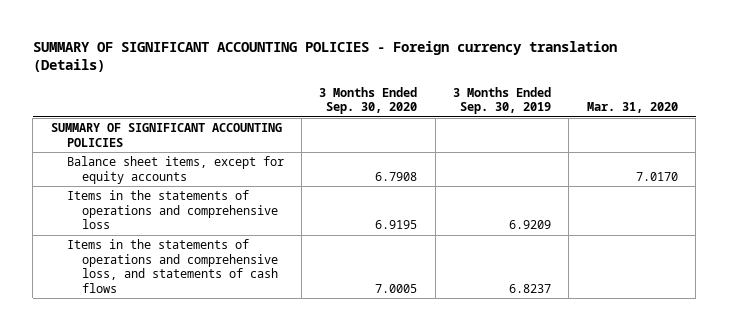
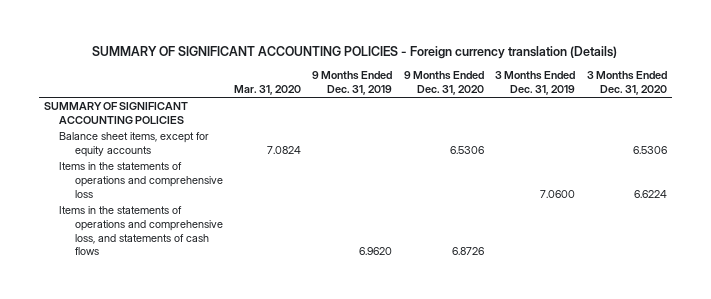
[319,86,418,115] 3 Months Ended Sep. 30, 2020 -> none
[453,86,552,115] 3 Months Ended Sep. 30, 2019 -> none
none -> [312,71,393,95] 9 Months Ended Dec. 31, 2019
none -> [403,71,484,95] 9 Months Ended Dec. 31, 2020
none -> [495,71,576,95] 3 Months Ended Dec. 31, 2019
none -> [586,71,667,95] 3 Months Ended Dec. 31, 2020
[635,171,678,181] 7.0170 -> [267,146,302,155] 7.0824

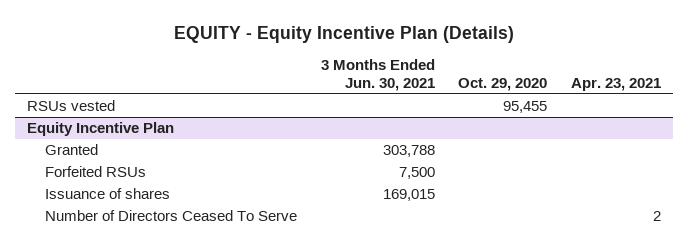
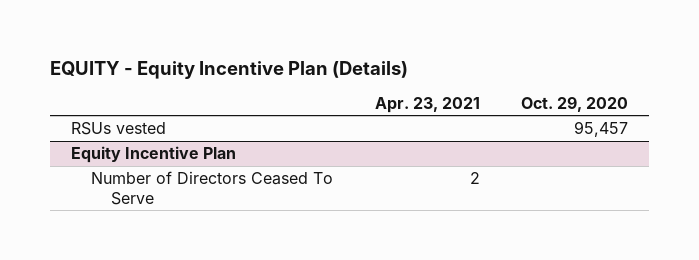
[320,59,435,92] 3 Months Ended Jun. 30, 2021 -> none
[503,101,548,114] 95,455 -> [574,121,629,138] 95,457
[45,144,99,156] Granted -> none
[45,166,147,178] Forfeited RSUs -> none
[45,188,171,200] Issuance of shares -> none

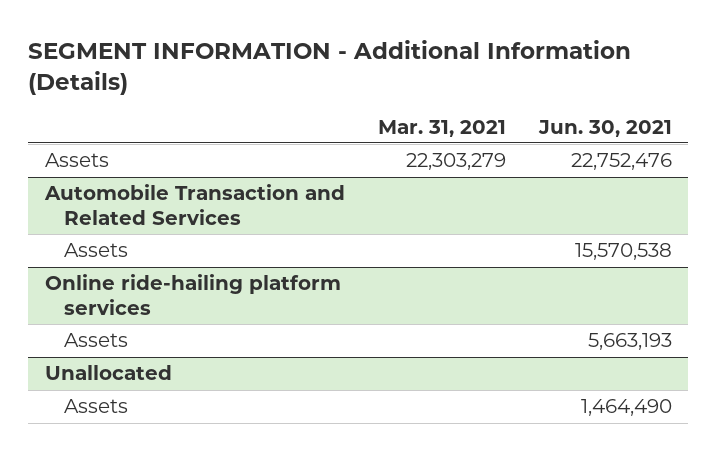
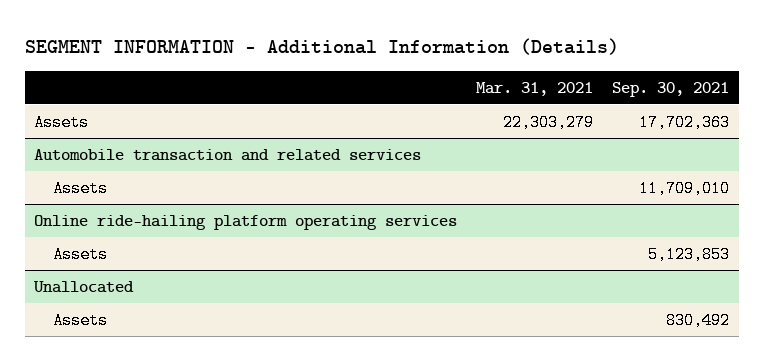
[537,119,672,137] Jun. 30, 2021 -> none
none -> [612,81,730,97] Sep. 30, 2021
[43,184,345,225] Automobile Transaction and Related Services -> [34,148,422,161] Automobile transaction and related services
[44,274,341,315] Online ride-hailing platform services -> [34,214,458,230] Online ride-hailing platform operating services

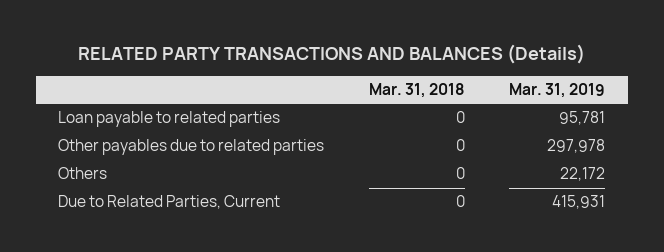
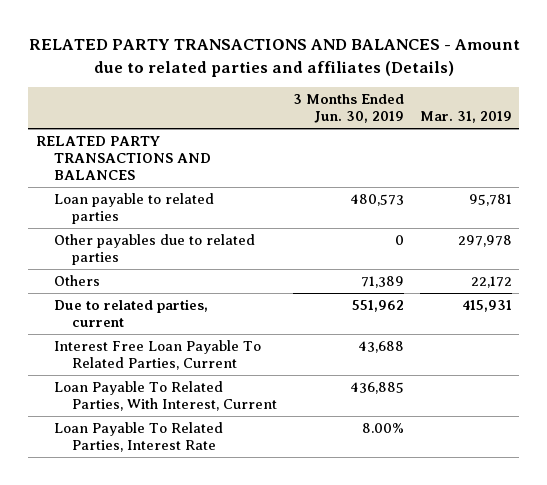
[77,44,585,65] RELATED PARTY TRANSACTIONS AND BALANCES (Details) -> [28,39,520,77] RELATED PARTY TRANSACTIONS AND BALANCES - Amount due to related parties and affiliates (Details)
[368,83,465,99] Mar. 31, 2018 -> none
none -> [292,93,404,123] 3 Months Ended Jun. 30, 2019
none -> [35,136,212,180] RELATED PARTY TRANSACTIONS AND BALANCES
[58,195,281,210] Due to Related Parties, Current -> [54,299,209,327] Due to related parties, current
none -> [54,340,262,370] Interest Free Loan Payable To Related Parties, Current
none -> [54,381,278,411] Loan Payable To Related Parties, With Interest, Current
none -> [54,422,224,452] Loan Payable To Related Parties, Interest Rate

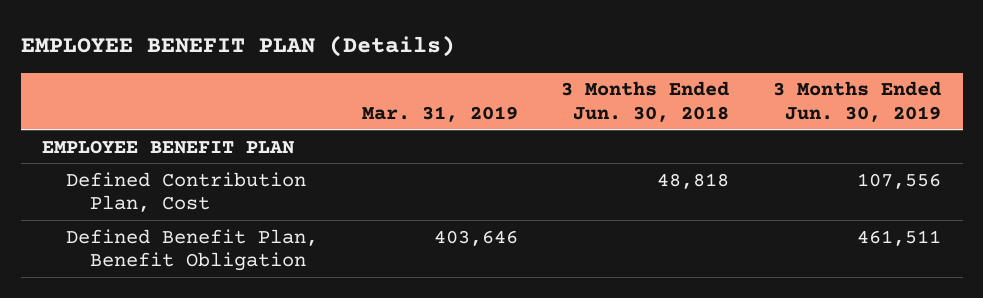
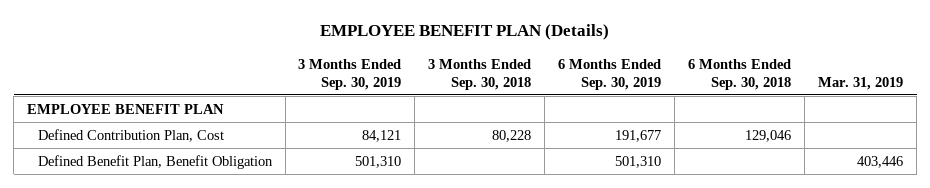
[561,81,730,122] 3 Months Ended Jun. 30, 2018 -> none
[772,81,941,122] 3 Months Ended Jun. 30, 2019 -> none
none -> [298,58,402,90] 3 Months Ended Sep. 30, 2019
none -> [428,58,532,90] 3 Months Ended Sep. 30, 2018
none -> [558,58,662,90] 6 Months Ended Sep. 30, 2019
none -> [688,58,792,90] 6 Months Ended Sep. 30, 2018
[433,229,518,246] 403,646 -> [857,155,904,168] 403,446

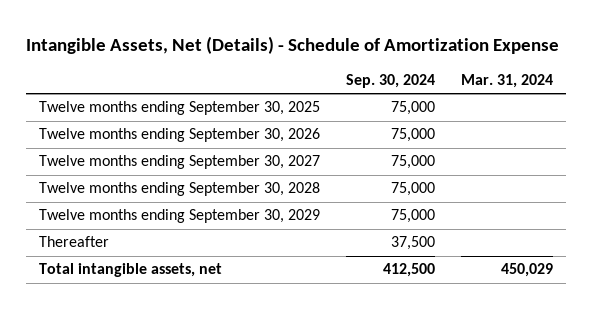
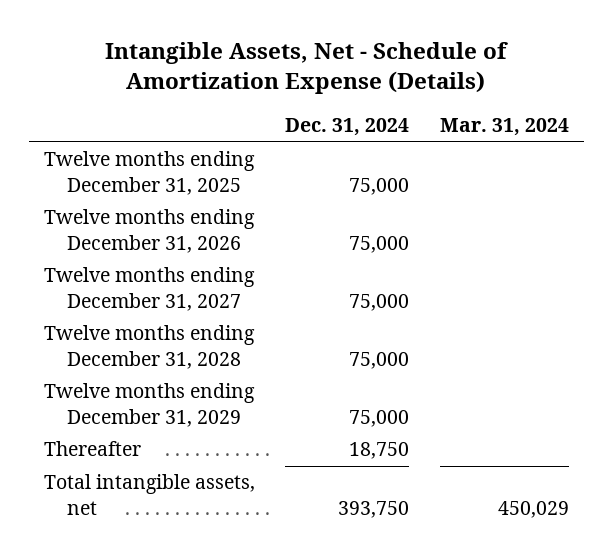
[26,35,560,54] Intangible Assets, Net (Details) - Schedule of Amortization Expense -> [105,41,509,95] Intangible Assets, Net - Schedule of Amortization Expense (Details)
[345,74,435,89] Sep. 30, 2024 -> none
none -> [285,118,410,137] Dec. 31, 2024
[39,209,321,224] Twelve months ending September 30, 2029 -> none
none -> [43,151,255,195] Twelve months ending December 31, 2025
[39,101,321,116] Twelve months ending September 30, 2025 -> [43,209,255,253] Twelve months ending December 31, 2026
[39,128,321,143] Twelve months ending September 30, 2026 -> [43,267,255,311] Twelve months ending December 31, 2027
[39,155,321,170] Twelve months ending September 30, 2027 -> [43,325,255,369] Twelve months ending December 31, 2028
[39,182,321,197] Twelve months ending September 30, 2028 -> [43,383,255,427] Twelve months ending December 31, 2029

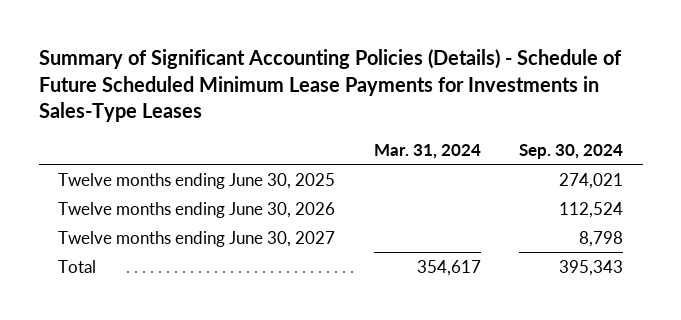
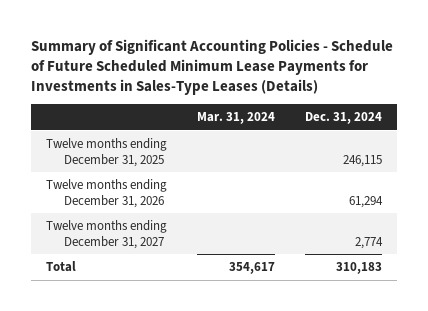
[38,49,622,123] Summary of Significant Accounting Policies (Details) - Schedule of Future Scheduled Minimum Lease Payments for Investments in Sales-Type Leases -> [31,39,394,96] Summary of Significant Accounting Policies - Schedule of Future Scheduled Minimum Lease Payments for Investments in Sales-Type Leases (Details)
[519,143,624,159] Sep. 30, 2024 -> none
none -> [304,112,382,125] Dec. 31, 2024
[57,230,335,247] Twelve months ending June 30, 2027 -> none
none -> [45,138,167,167] Twelve months ending December 31, 2025
[57,172,335,189] Twelve months ending June 30, 2025 -> [45,179,167,208] Twelve months ending December 31, 2026
[57,201,335,218] Twelve months ending June 30, 2026 -> [45,220,167,249] Twelve months ending December 31, 2027

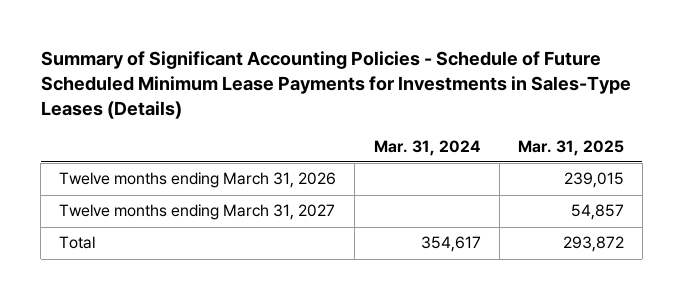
[304,112,382,125] Dec. 31, 2024 -> none
none -> [517,139,624,156] Mar. 31, 2025
[45,138,167,167] Twelve months ending December 31, 2025 -> none
[45,179,167,208] Twelve months ending December 31, 2026 -> [59,172,337,189] Twelve months ending March 31, 2026
[45,220,167,249] Twelve months ending December 31, 2027 -> [59,204,336,221] Twelve months ending March 31, 2027

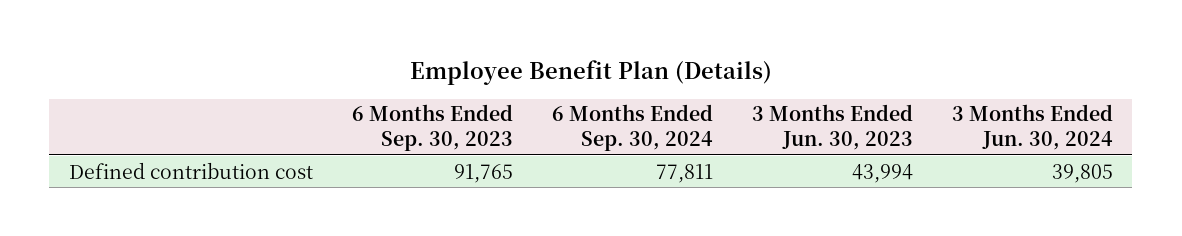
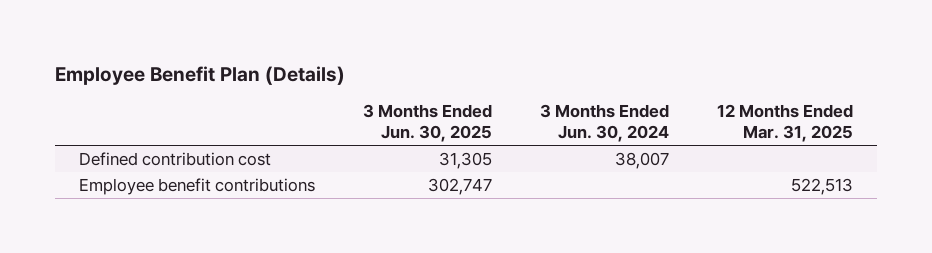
[351,104,513,152] 6 Months Ended Sep. 30, 2023 -> none
[551,104,713,152] 6 Months Ended Sep. 30, 2024 -> none
[751,104,913,151] 3 Months Ended Jun. 30, 2023 -> none
none -> [363,103,493,143] 3 Months Ended Jun. 30, 2025
none -> [717,103,854,143] 12 Months Ended Mar. 31, 2025
[1051,163,1113,183] 39,805 -> [615,151,670,169] 38,007
none -> [79,177,316,195] Employee benefit contributions

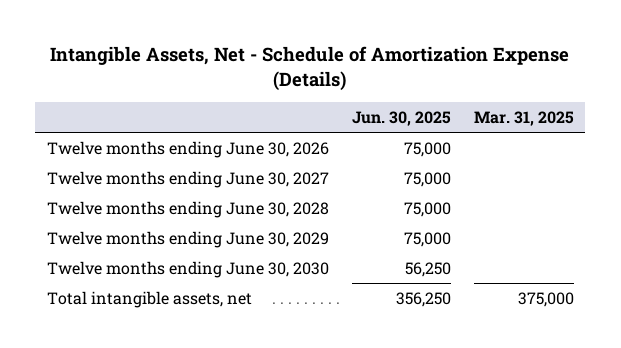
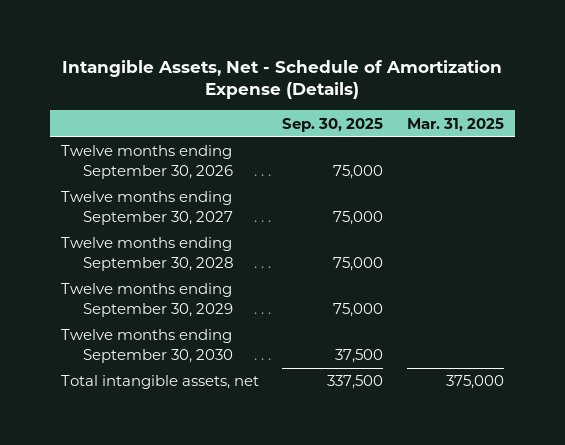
[351,111,451,127] Jun. 30, 2025 -> none
none -> [282,117,384,132] Sep. 30, 2025
[46,140,329,158] Twelve months ending June 30, 2026 -> [61,145,234,179] Twelve months ending September 30, 2026
[46,170,329,188] Twelve months ending June 30, 2027 -> [61,191,234,225] Twelve months ending September 30, 2027
[46,200,329,218] Twelve months ending June 30, 2028 -> [61,237,235,271] Twelve months ending September 30, 2028
[46,230,329,248] Twelve months ending June 30, 2029 -> [61,283,234,317] Twelve months ending September 30, 2029
[46,260,329,278] Twelve months ending June 30, 2030 -> [61,329,234,363] Twelve months ending September 30, 2030

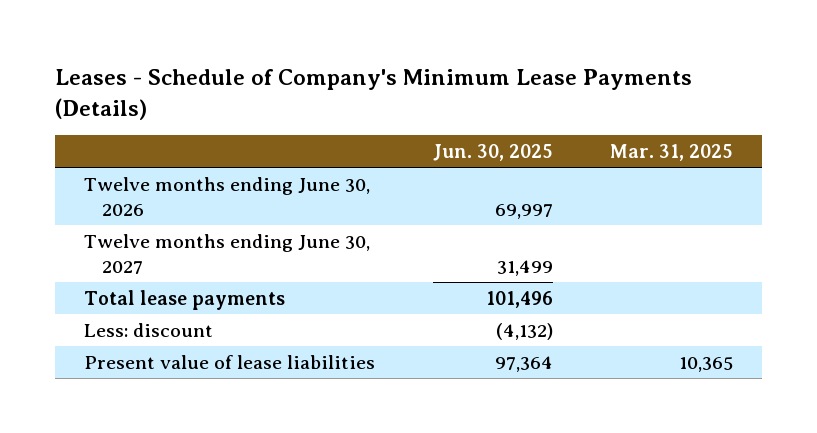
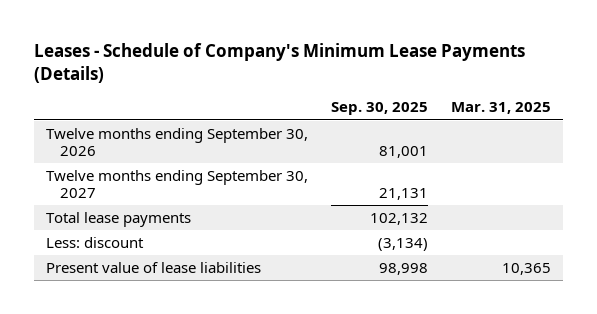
[432,143,553,161] Jun. 30, 2025 -> none
none -> [330,102,428,116] Sep. 30, 2025
[84,176,371,216] Twelve months ending June 30, 2026 -> [45,127,308,156] Twelve months ending September 30, 2026
[84,233,371,274] Twelve months ending June 30, 2027 -> [45,169,308,198] Twelve months ending September 30, 2027

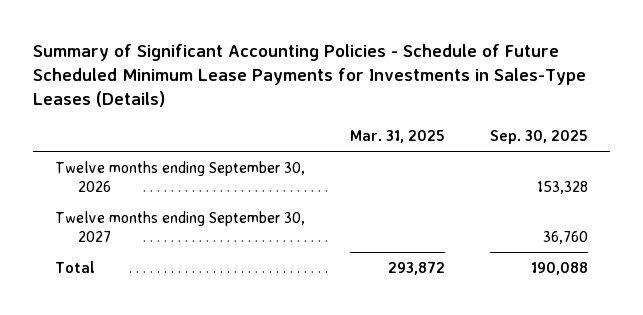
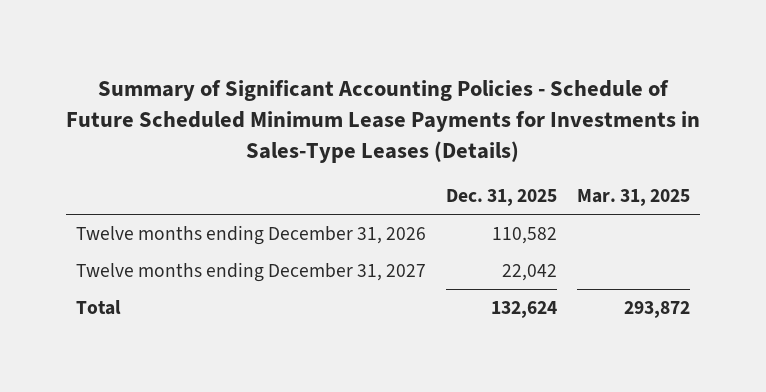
[489,130,588,145] Sep. 30, 2025 -> none
none -> [445,189,557,207] Dec. 31, 2025
[55,160,306,192] Twelve months ending September 30, 2026 -> [75,225,426,246] Twelve months ending December 31, 2026
[55,210,306,242] Twelve months ending September 30, 2027 -> [75,262,426,283] Twelve months ending December 31, 2027

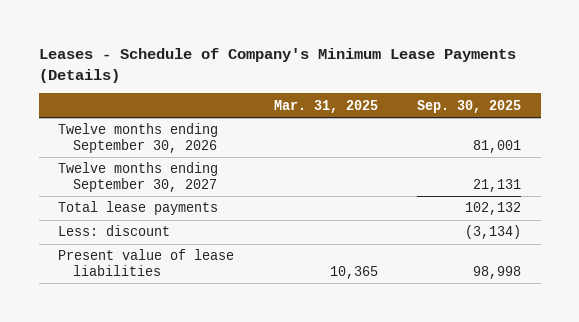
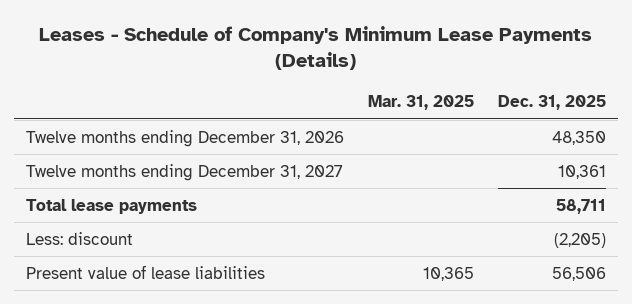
[416,99,521,113] Sep. 30, 2025 -> none
none -> [497,95,606,111] Dec. 31, 2025
[58,123,219,153] Twelve months ending September 30, 2026 -> [26,129,345,147] Twelve months ending December 31, 2026
[58,162,219,192] Twelve months ending September 30, 2027 -> [26,163,344,181] Twelve months ending December 31, 2027

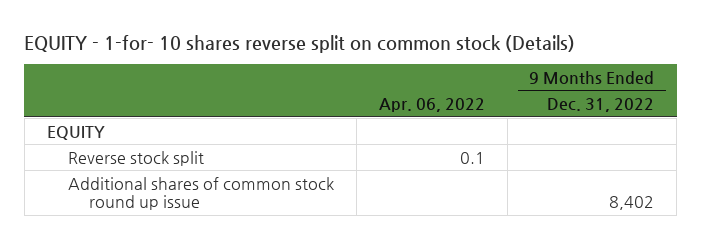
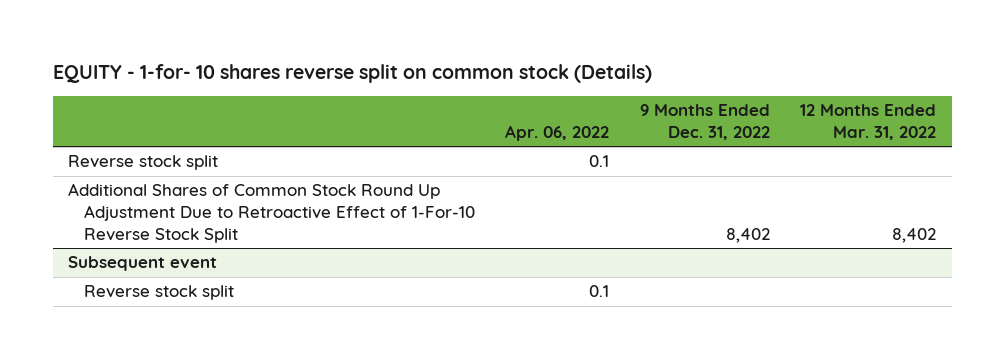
none -> [800,104,937,140] 12 Months Ended Mar. 31, 2022
[46,125,105,140] EQUITY -> none
[68,176,335,211] Additional shares of common stock round up issue -> [68,183,475,243] Additional Shares of Common Stock Round Up Adjustment Due to Retroactive Effect of 1-For-10 Reverse Stock Split
none -> [68,256,218,272] Subsequent event
none -> [83,285,234,301] Reverse stock split

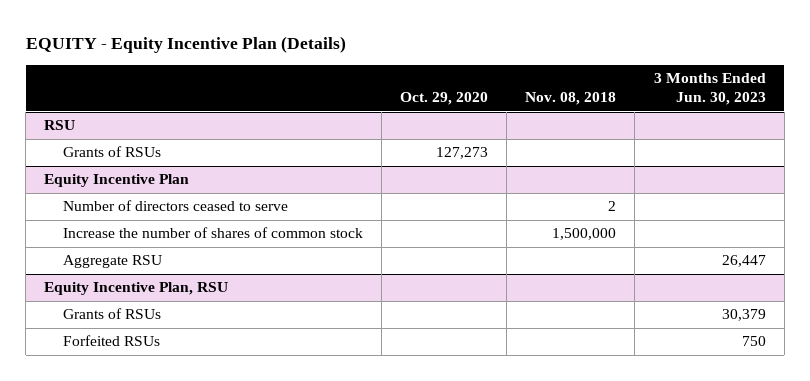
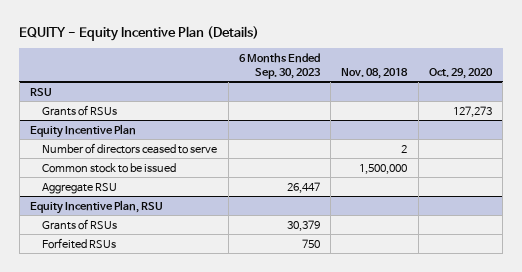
[653,73,766,106] 3 Months Ended Jun. 30, 2023 -> none
none -> [238,52,321,79] 6 Months Ended Sep. 30, 2023
[62,227,363,239] Increase the number of shares of common stock -> [42,162,177,173] Common stock to be issued

